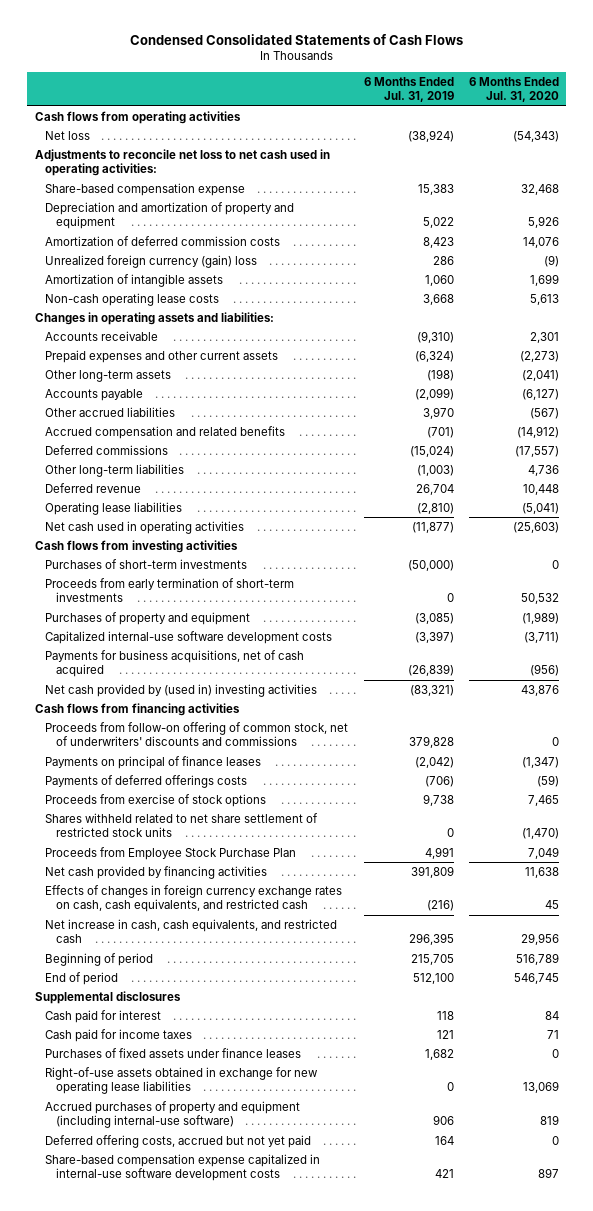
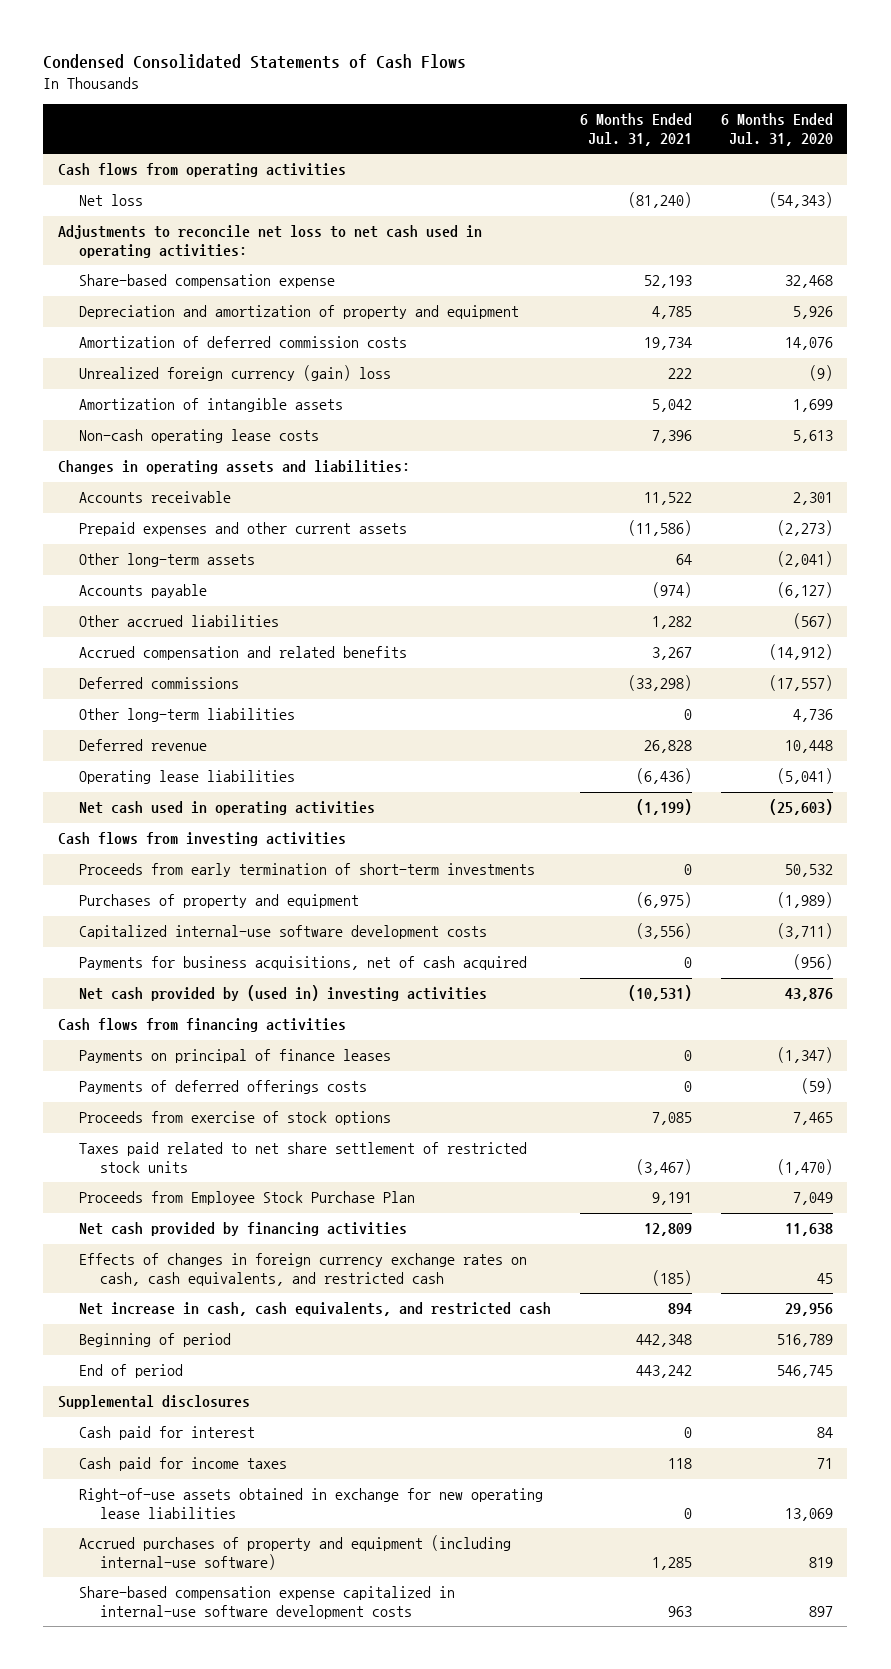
[363,76,454,103] 6 Months Ended Jul. 31, 2019 -> none
none -> [579,113,692,146] 6 Months Ended Jul. 31, 2021
[45,558,248,569] Purchases of short-term investments -> none
[45,721,349,747] Proceeds from follow-on offering of common stock, net of underwriters' discounts and commissions -> none
[45,812,319,838] Shares withheld related to net share settlement of restricted stock units -> [79,1142,528,1174] Taxes paid related to net share settlement of restricted stock units
[45,1047,302,1058] Purchases of fixed assets under finance leases -> none
[45,1134,312,1148] Deferred offering costs, accrued but not yet paid -> none

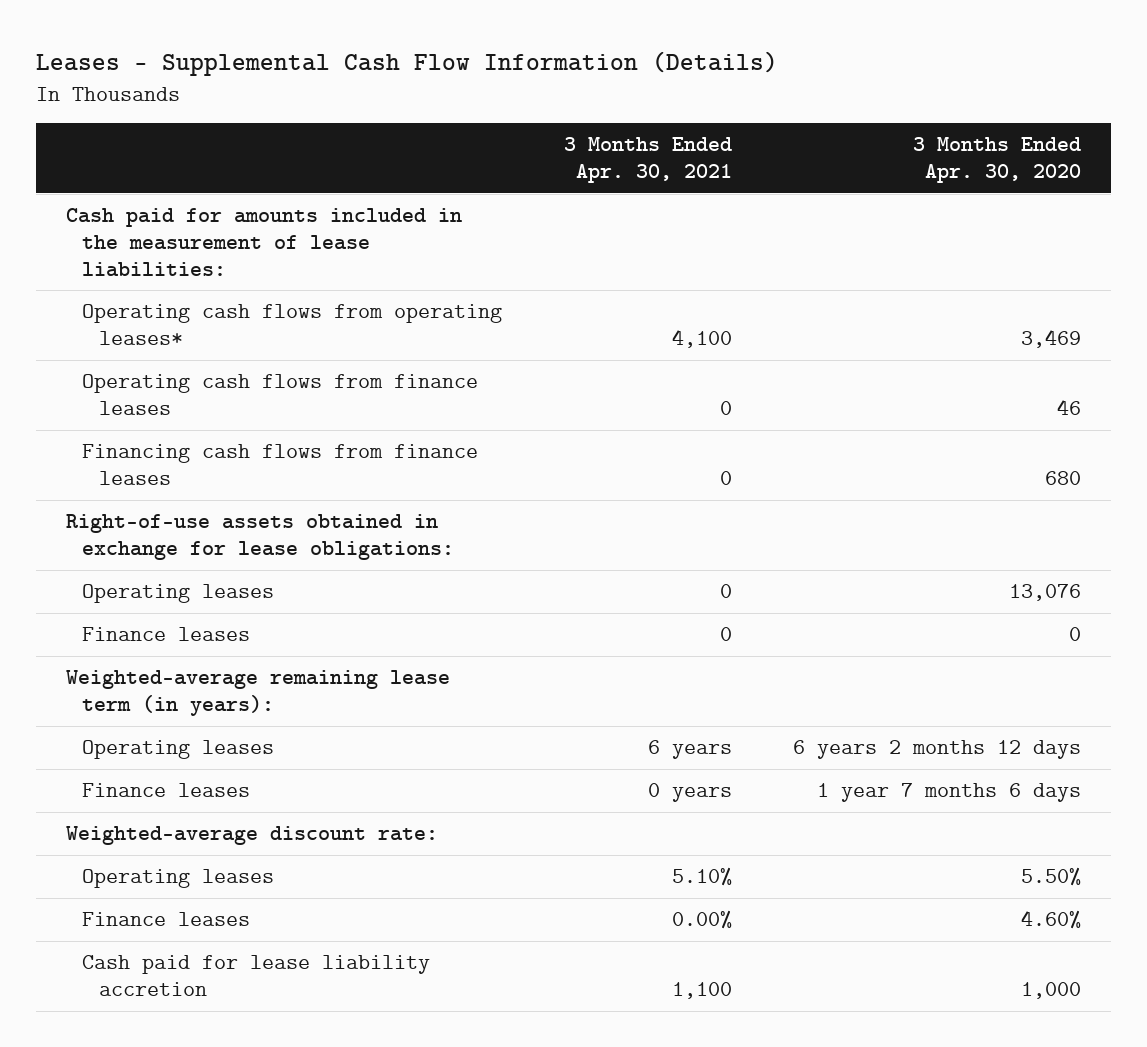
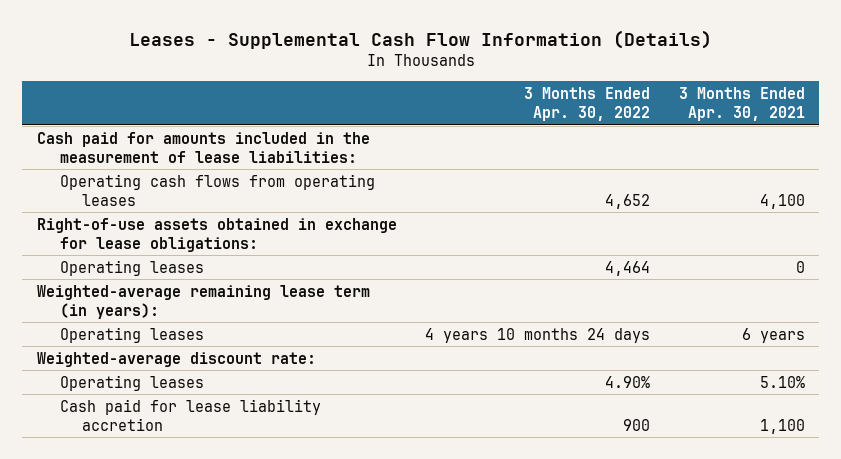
[912,137,1081,184] 3 Months Ended Apr. 30, 2020 -> none
none -> [524,86,651,121] 3 Months Ended Apr. 30, 2022
[82,374,479,415] Operating cash flows from finance leases -> none
[82,444,479,485] Financing cash flows from finance leases -> none
[82,304,503,345] Operating cash flows from operating leases* -> [59,173,375,206] Operating cash flows from operating leases
[82,627,251,642] Finance leases -> none
[82,783,251,798] Finance leases -> none
[82,912,251,927] Finance leases -> none

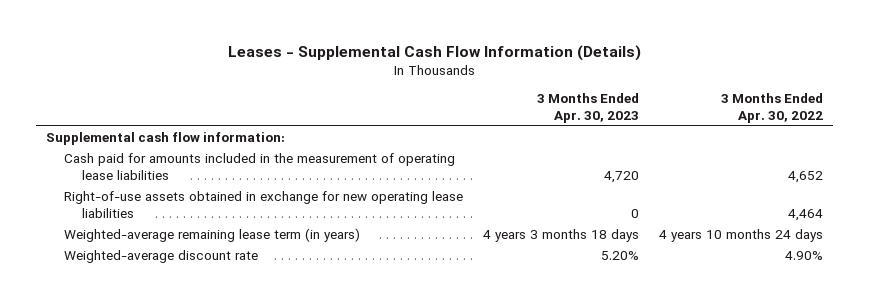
[678,86,805,121] 3 Months Ended Apr. 30, 2021 -> none
none -> [537,93,640,123] 3 Months Ended Apr. 30, 2023
[36,131,370,163] Cash paid for amounts included in the measurement of lease liabilities: -> none
[36,217,397,252] Right-of-use assets obtained in exchange for lease obligations: -> none
[36,284,370,319] Weighted-average remaining lease term (in years): -> none
[36,351,316,367] Weighted-average discount rate: -> none
[59,398,321,431] Cash paid for lease liability accretion -> none
none -> [46,132,286,146] Supplemental cash flow information:
[59,173,375,206] Operating cash flows from operating leases -> [64,153,456,180] Cash paid for amounts included in the measurement of operating lease liabilities
[59,259,204,276] Operating leases -> [64,191,464,218] Right-of-use assets obtained in exchange for new operating lease liabilities
[59,326,204,343] Operating leases -> [64,228,361,243] Weighted-average remaining lease term (in years)
[59,374,204,391] Operating leases -> [64,250,259,264] Weighted-average discount rate

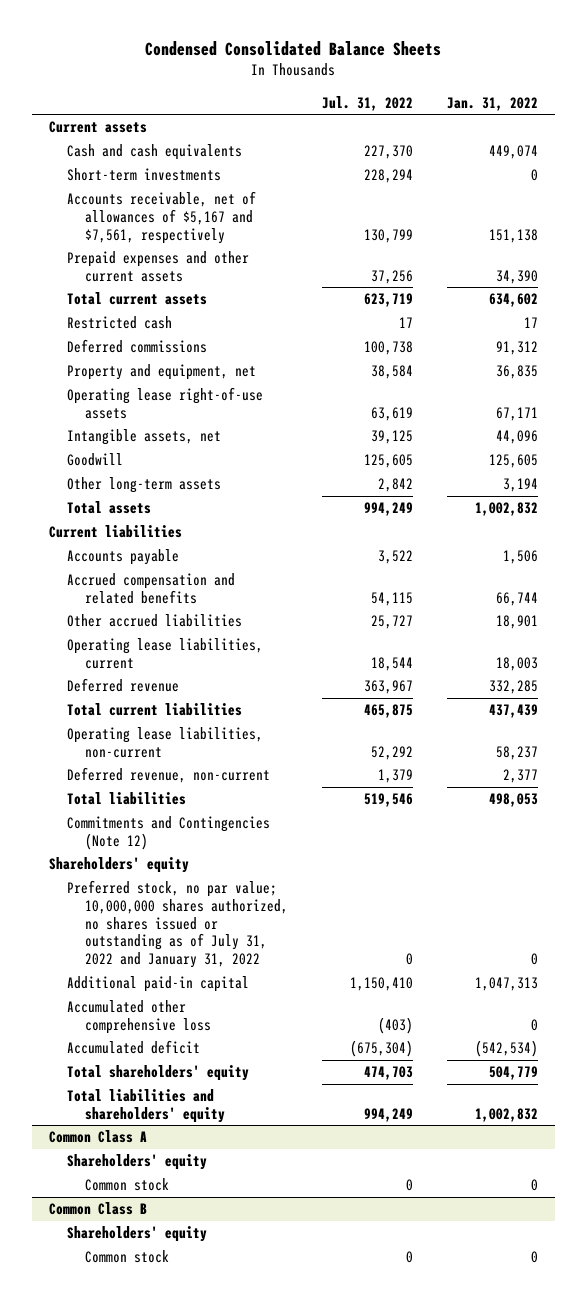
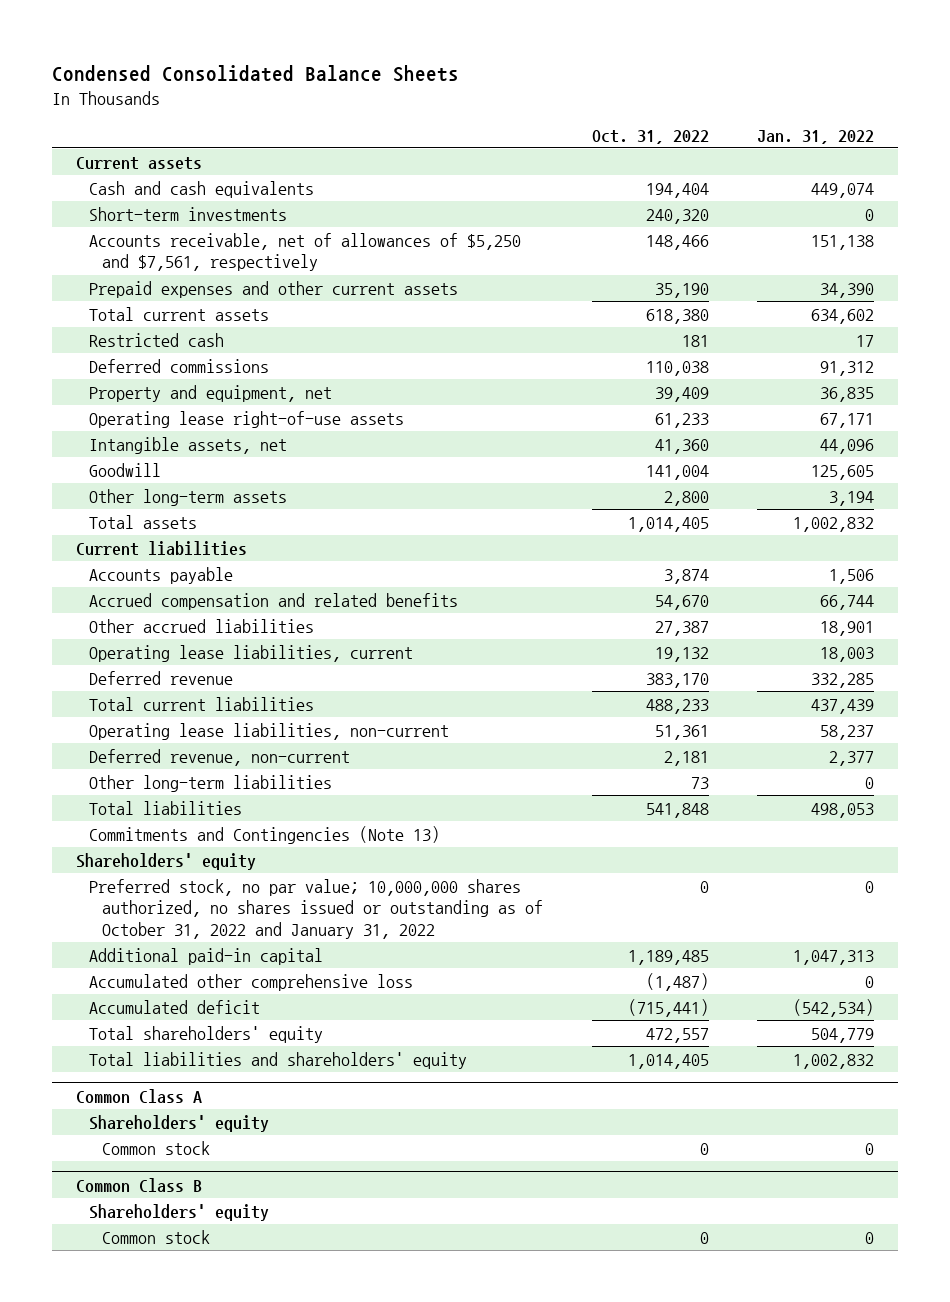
[321,95,413,111] Jul. 31, 2022 -> none
none -> [591,129,709,144] Oct. 31, 2022
[66,191,256,244] Accounts receivable, net of allowances of $5,167 and $7,561, respectively -> [89,232,522,272] Accounts receivable, net of allowances of $5,250 and $7,561, respectively
none -> [89,774,333,792] Other long-term liabilities
[66,816,270,850] Commitments and Contingencies (Note 12) -> [89,825,441,844] Commitments and Contingencies (Note 13)
[66,880,288,969] Preferred stock, no par value; 10,000,000 shares authorized, no shares issued or outstanding as of July 31, 2022 and January 31, 2022 -> [89,878,544,940] Preferred stock, no par value; 10,000,000 shares authorized, no shares issued or outstanding as of October 31, 2022 and January 31, 2022

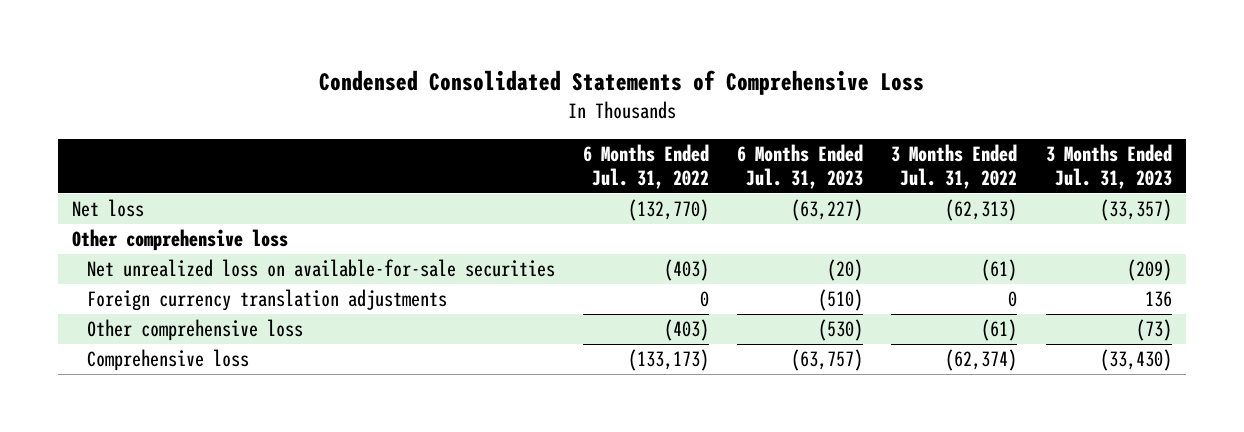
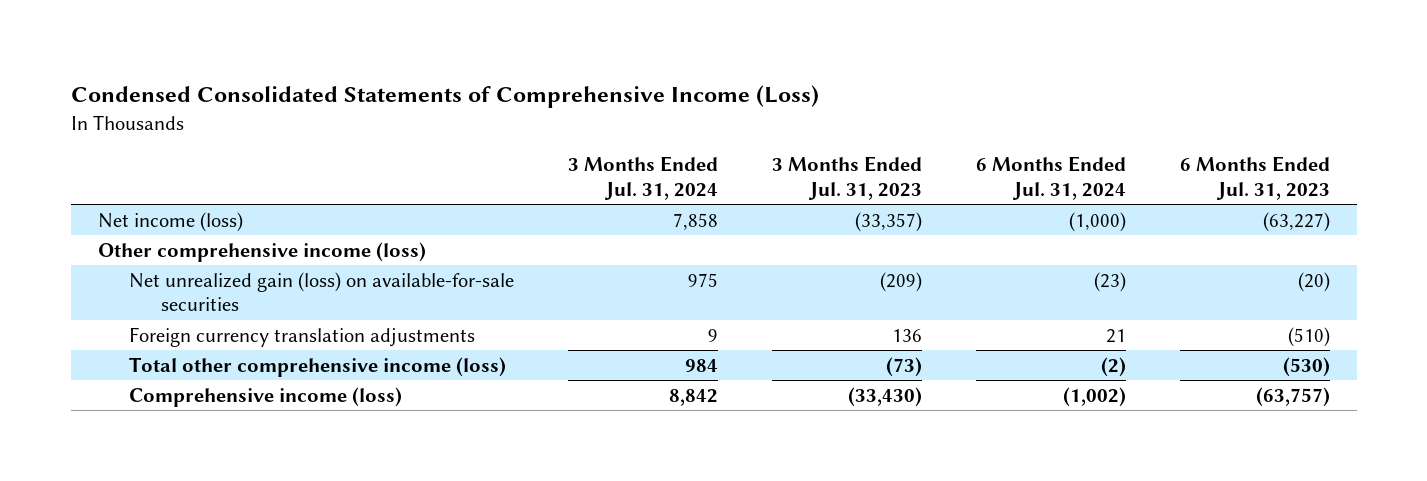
[318,70,924,96] Condensed Consolidated Statements of Comprehensive Loss -> [70,85,819,109] Condensed Consolidated Statements of Comprehensive Income (Loss)
[583,143,710,190] 6 Months Ended Jul. 31, 2022 -> none
[891,143,1018,190] 3 Months Ended Jul. 31, 2022 -> none
none -> [568,156,719,201] 3 Months Ended Jul. 31, 2024
none -> [976,156,1127,201] 6 Months Ended Jul. 31, 2024
[72,199,145,218] Net loss -> [97,211,243,232] Net income (loss)
[72,229,289,252] Other comprehensive loss -> [97,241,426,262] Other comprehensive income (loss)
[87,259,556,278] Net unrealized loss on available-for-sale securities -> [129,271,515,312] Net unrealized gain (loss) on available-for-sale securities
[87,319,304,342] Other comprehensive loss -> [129,356,507,377] Total other comprehensive income (loss)
[87,349,250,372] Comprehensive loss -> [129,386,403,407] Comprehensive income (loss)

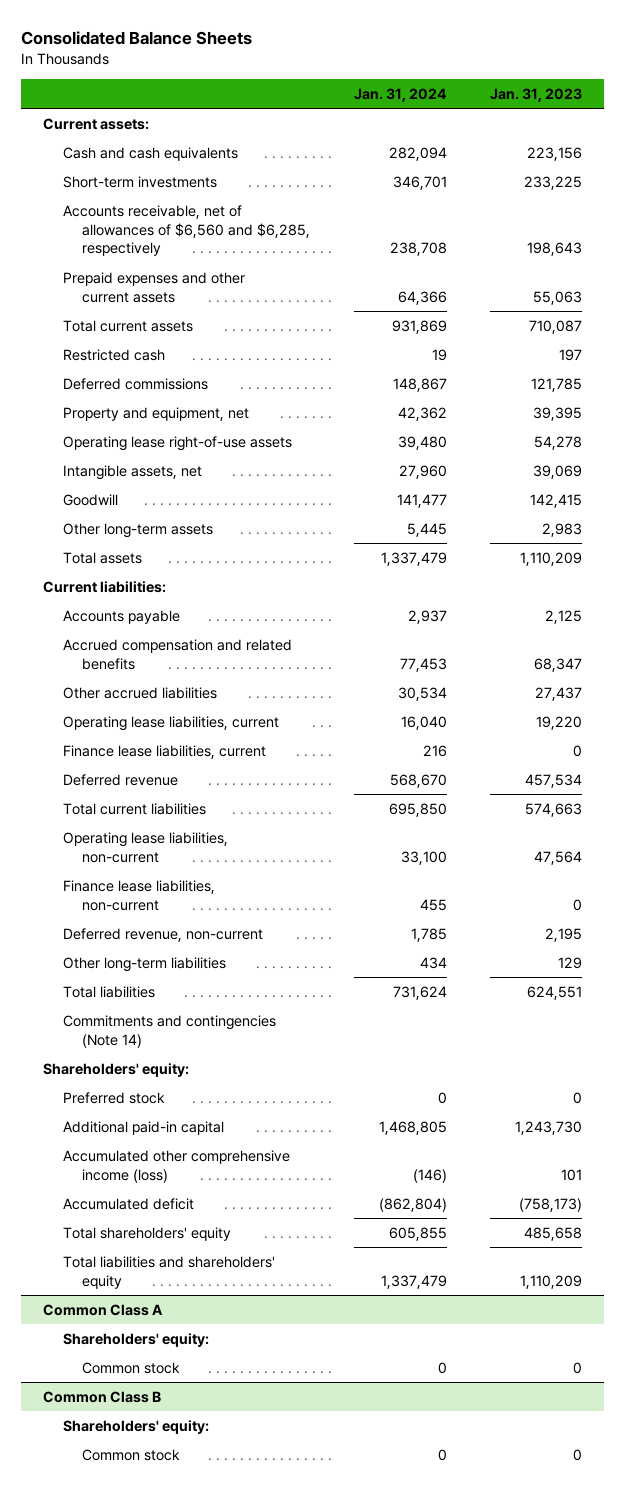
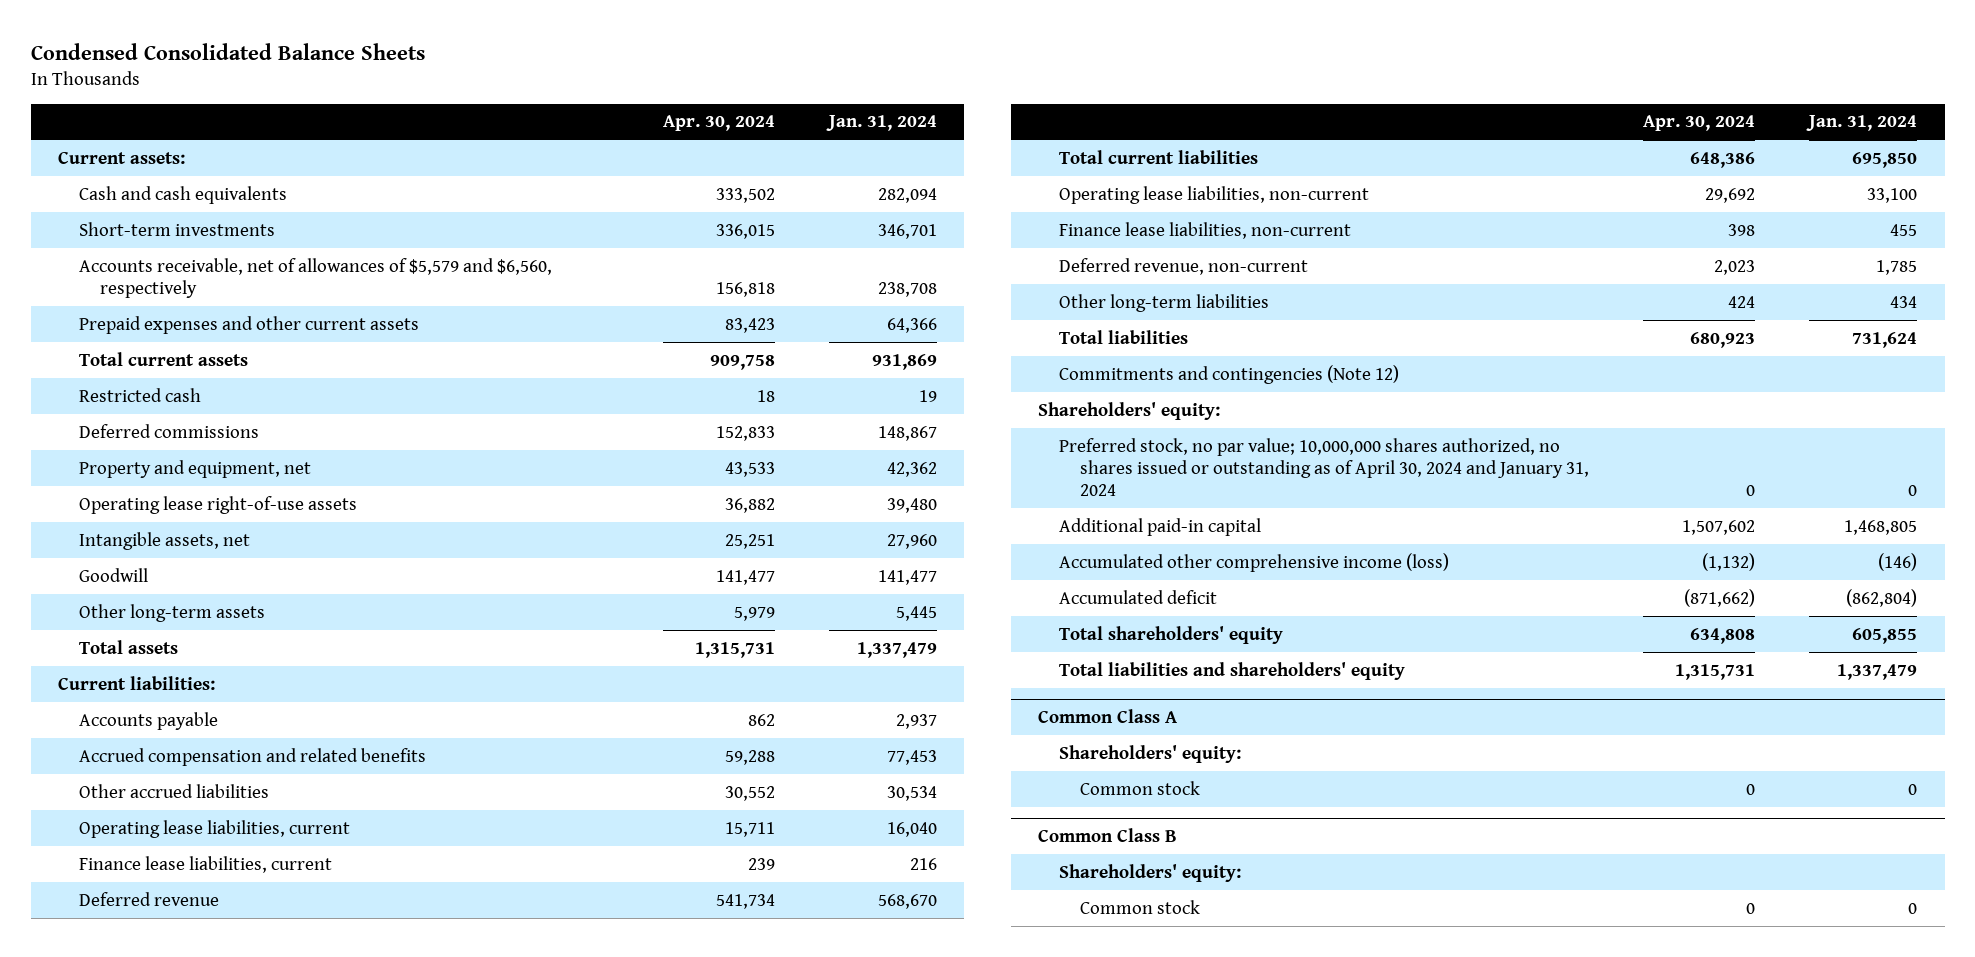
[21,31,253,46] Consolidated Balance Sheets -> [30,42,425,60] Condensed Consolidated Balance Sheets
[490,87,583,102] Jan. 31, 2023 -> none
none -> [662,115,775,132] Apr. 30, 2024
[62,204,310,257] Accounts receivable, net of allowances of $6,560 and $6,285, respectively -> [78,257,552,298] Accounts receivable, net of allowances of $5,579 and $6,560, respectively
[62,1014,276,1048] Commitments and contingencies (Note 14) -> [1058,364,1399,384] Commitments and contingencies (Note 12)
[62,1091,165,1104] Preferred stock -> [1058,437,1589,497] Preferred stock, no par value; 10,000,000 shares authorized, no shares issued or outstanding as of April 30, 2024 and January 31, 2024

